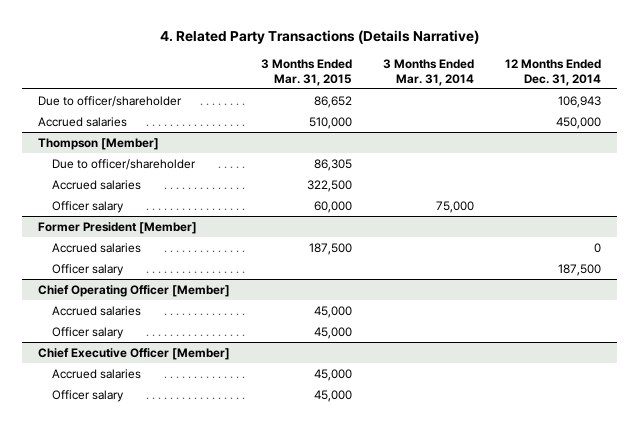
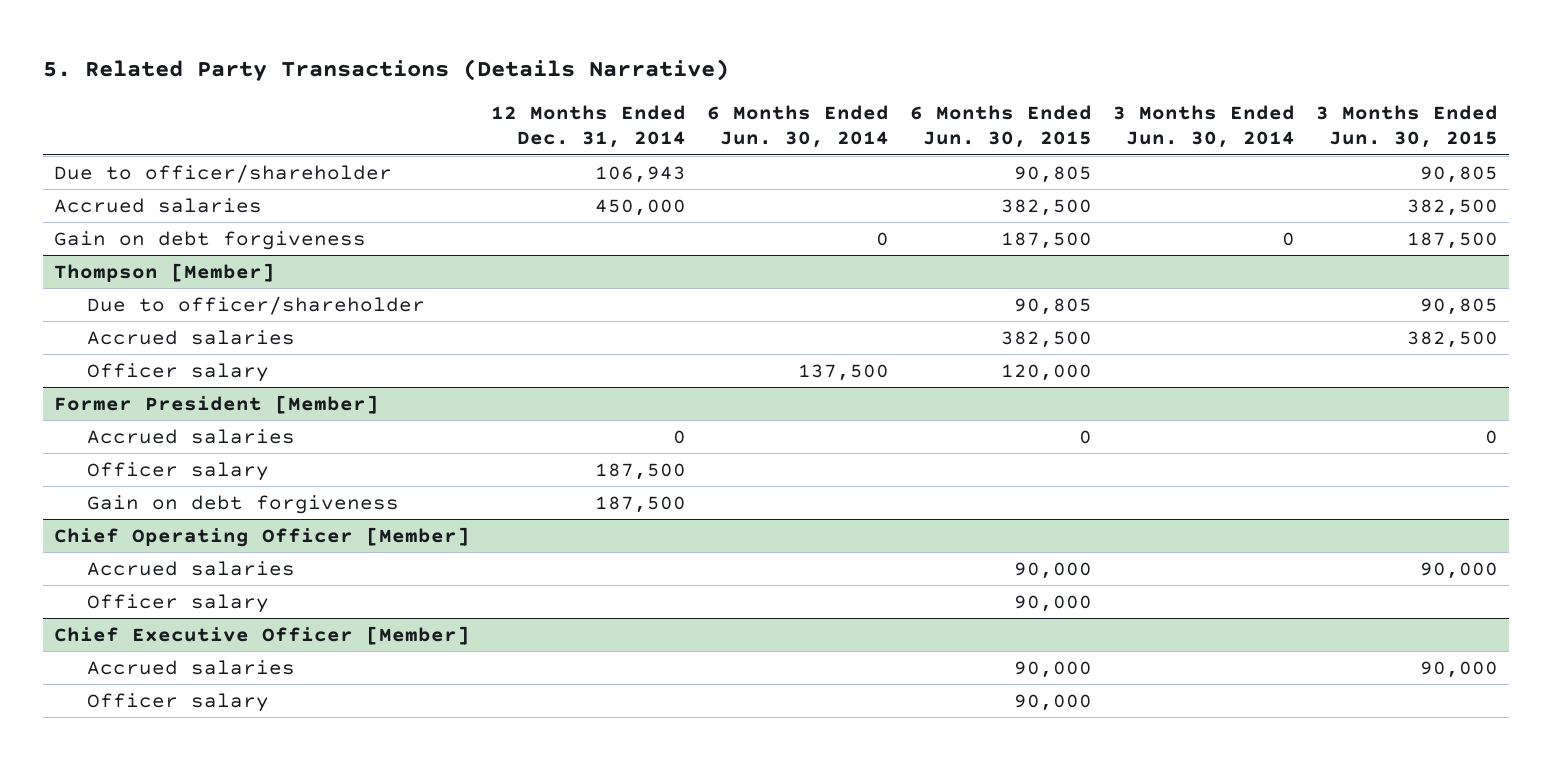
[159,30,479,45] 4. Related Party Transactions (Details Narrative) -> [43,58,730,81] 5. Related Party Transactions (Details Narrative)
[260,59,352,86] 3 Months Ended Mar. 31, 2015 -> none
[383,59,475,86] 3 Months Ended Mar. 31, 2014 -> none
none -> [706,104,889,149] 6 Months Ended Jun. 30, 2014
none -> [910,104,1093,149] 6 Months Ended Jun. 30, 2015
none -> [1113,104,1296,149] 3 Months Ended Jun. 30, 2014
none -> [1316,104,1499,149] 3 Months Ended Jun. 30, 2015
none -> [53,230,366,250] Gain on debt forgiveness
none -> [86,494,399,514] Gain on debt forgiveness

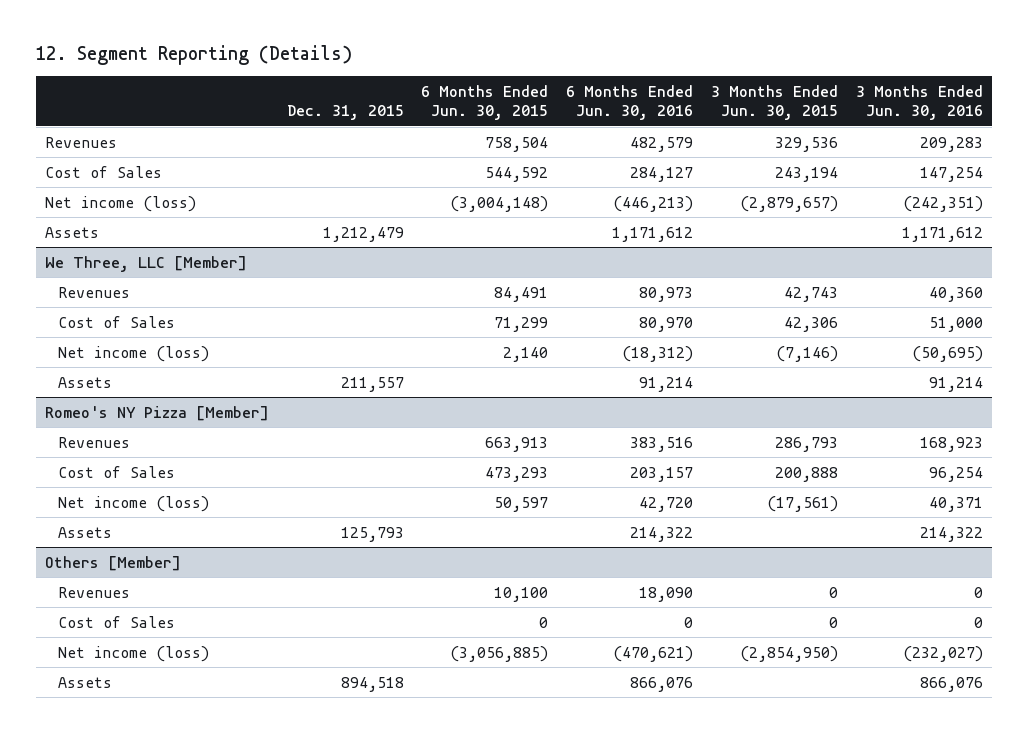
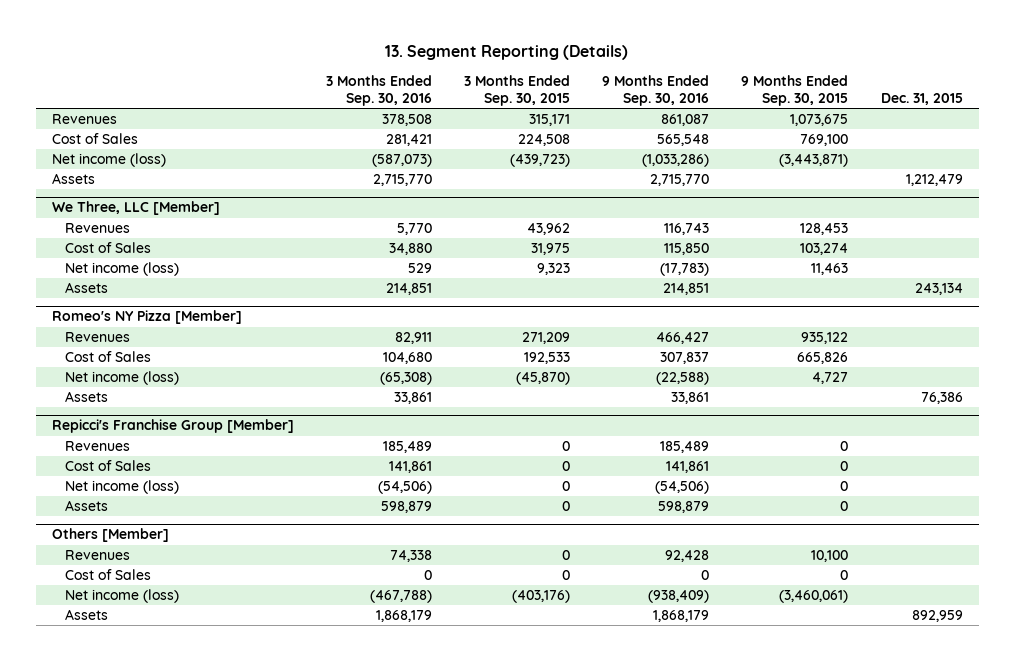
[35,45,352,66] 12. Segment Reporting (Details) -> [385,45,629,61] 13. Segment Reporting (Details)
[421,85,549,121] 6 Months Ended Jun. 30, 2015 -> none
[566,85,694,121] 6 Months Ended Jun. 30, 2016 -> none
[711,85,839,121] 3 Months Ended Jun. 30, 2015 -> none
[856,85,984,121] 3 Months Ended Jun. 30, 2016 -> none
none -> [326,75,433,106] 3 Months Ended Sep. 30, 2016
none -> [464,75,571,106] 3 Months Ended Sep. 30, 2015
none -> [602,75,710,106] 9 Months Ended Sep. 30, 2016
none -> [741,75,849,106] 9 Months Ended Sep. 30, 2015
[340,376,404,392] 211,557 -> [914,282,963,295] 243,134
[340,526,404,542] 125,793 -> [920,391,963,404] 76,386
none -> [52,419,295,434] Repicci's Franchise Group [Member]
none -> [65,440,131,451] Revenues
none -> [65,459,152,471] Cost of Sales
none -> [65,479,180,494] Net income (loss)
none -> [65,499,109,511] Assets
[340,676,404,692] 894,518 -> [911,609,963,622] 892,959

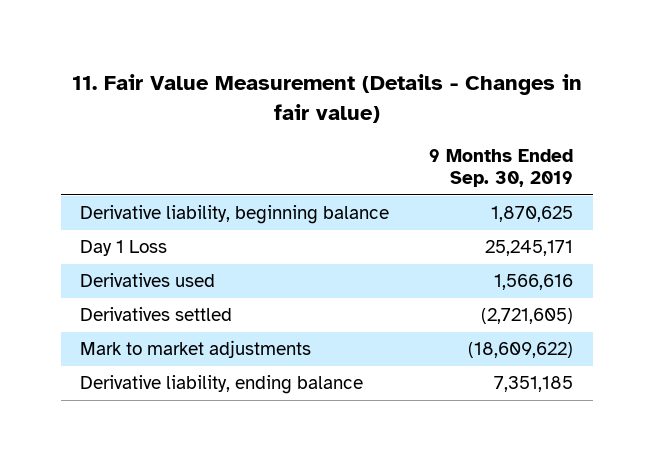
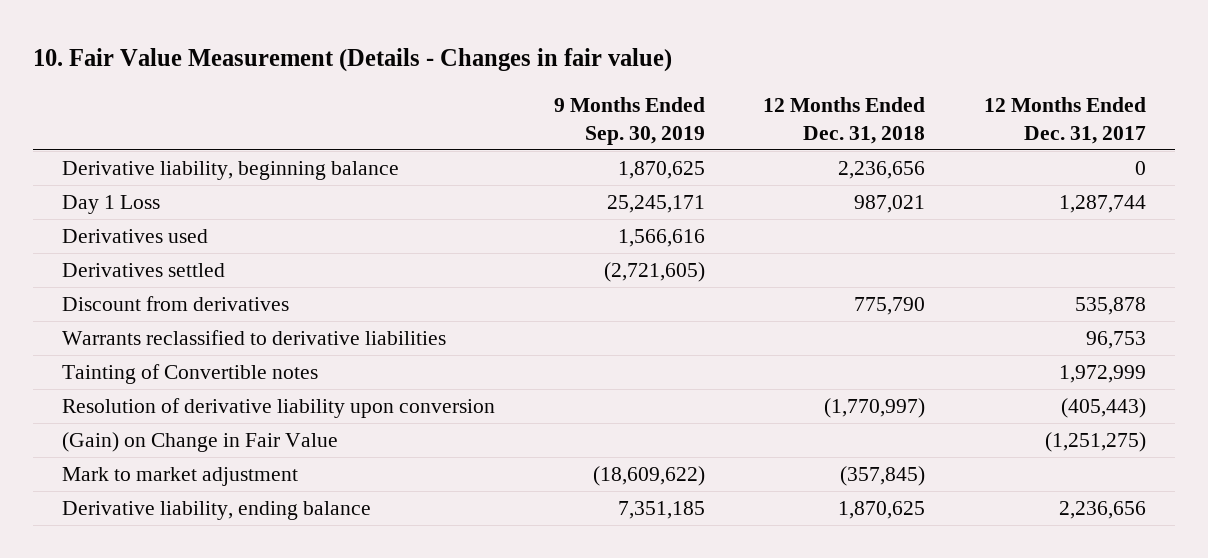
[71,74,582,123] 11. Fair Value Measurement (Details - Changes in fair value) -> [32,48,672,73] 10. Fair Value Measurement (Details - Changes in fair value)
none -> [763,96,926,144] 12 Months Ended Dec. 31, 2018
none -> [983,96,1146,144] 12 Months Ended Dec. 31, 2017
none -> [62,296,290,312] Discount from derivatives
none -> [62,330,447,346] Warrants reclassified to derivative liabilities
none -> [62,364,319,385] Tainting of Convertible notes
none -> [62,398,496,419] Resolution of derivative liability upon conversion
none -> [62,432,339,453] (Gain) on Change in Fair Value
[80,340,312,359] Mark to market adjustments -> [62,467,299,487] Mark to market adjustment

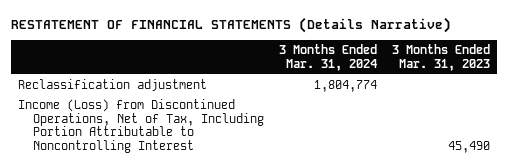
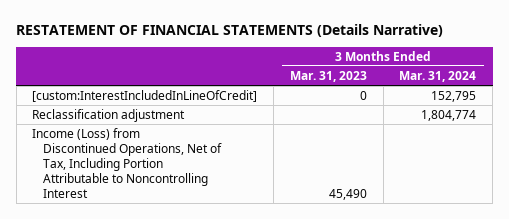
none -> [32,89,258,102] [custom:InterestIncludedInLineOfCredit]

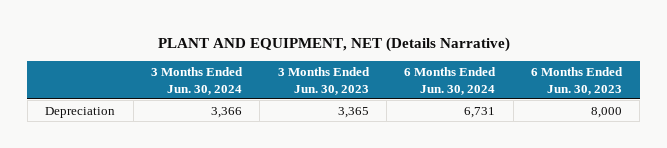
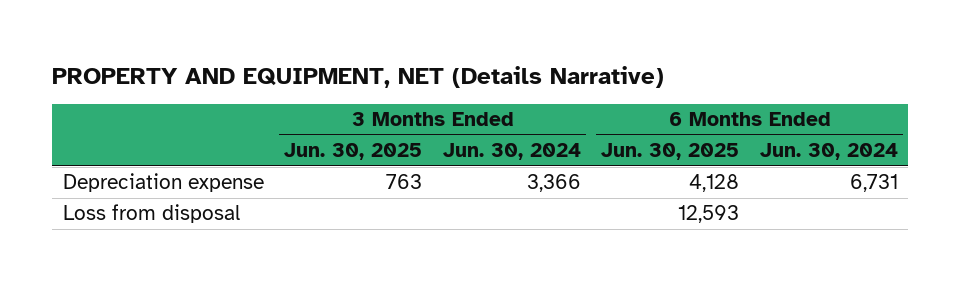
[157,36,510,52] PLANT AND EQUIPMENT, NET (Details Narrative) -> [52,65,665,88] PROPERTY AND EQUIPMENT, NET (Details Narrative)
[277,66,370,95] 3 Months Ended Jun. 30, 2023 -> none
[531,66,624,95] 6 Months Ended Jun. 30, 2023 -> none
none -> [284,143,423,161] Jun. 30, 2025
none -> [601,143,740,161] Jun. 30, 2025
[45,106,116,118] Depreciation -> [62,173,264,193] Depreciation expense
none -> [62,204,240,224] Loss from disposal

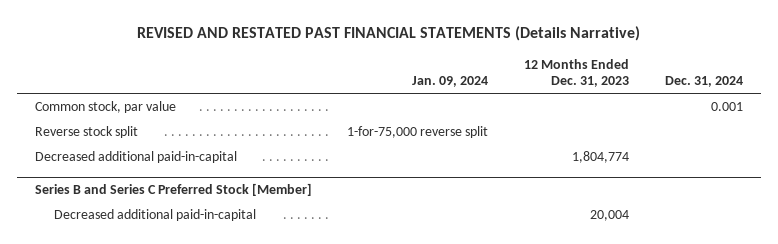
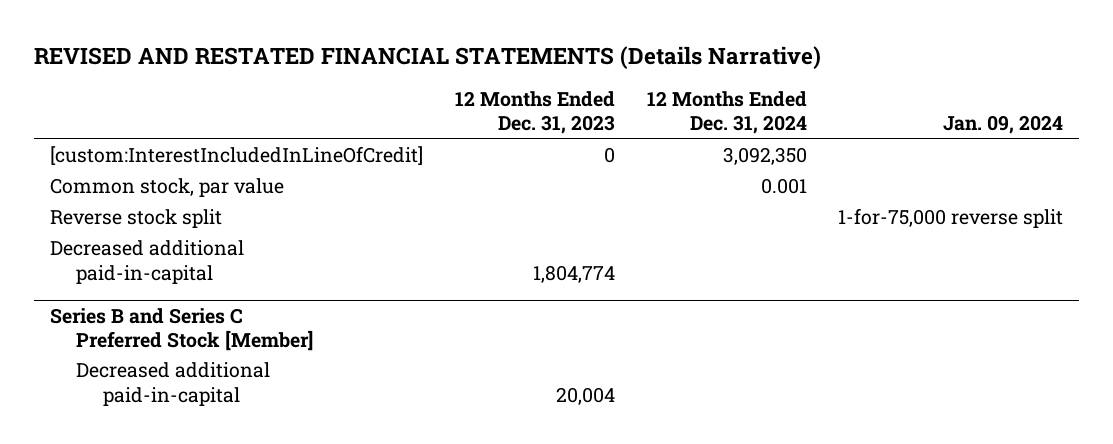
[136,25,640,41] REVISED AND RESTATED PAST FINANCIAL STATEMENTS (Details Narrative) -> [33,46,821,70] REVISED AND RESTATED FINANCIAL STATEMENTS (Details Narrative)
[664,76,743,88] Dec. 31, 2024 -> none
none -> [646,90,807,135] 12 Months Ended Dec. 31, 2024
none -> [49,146,423,166] [custom:InterestIncludedInLineOfCredit]

